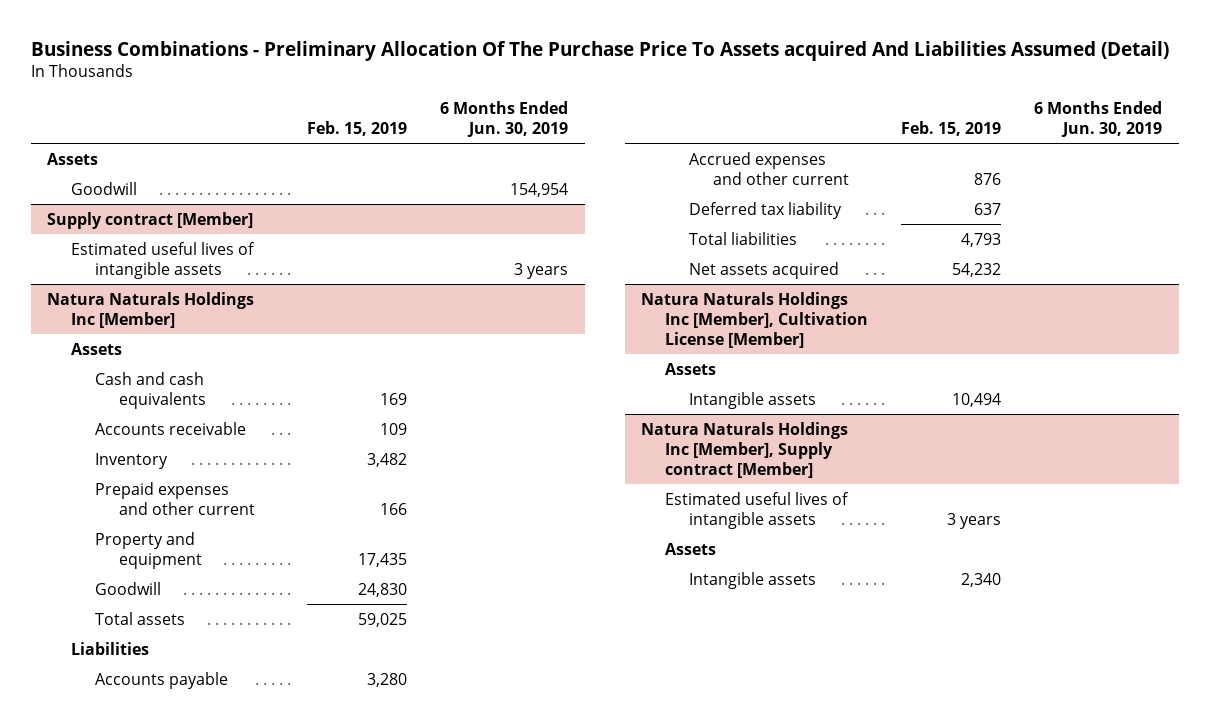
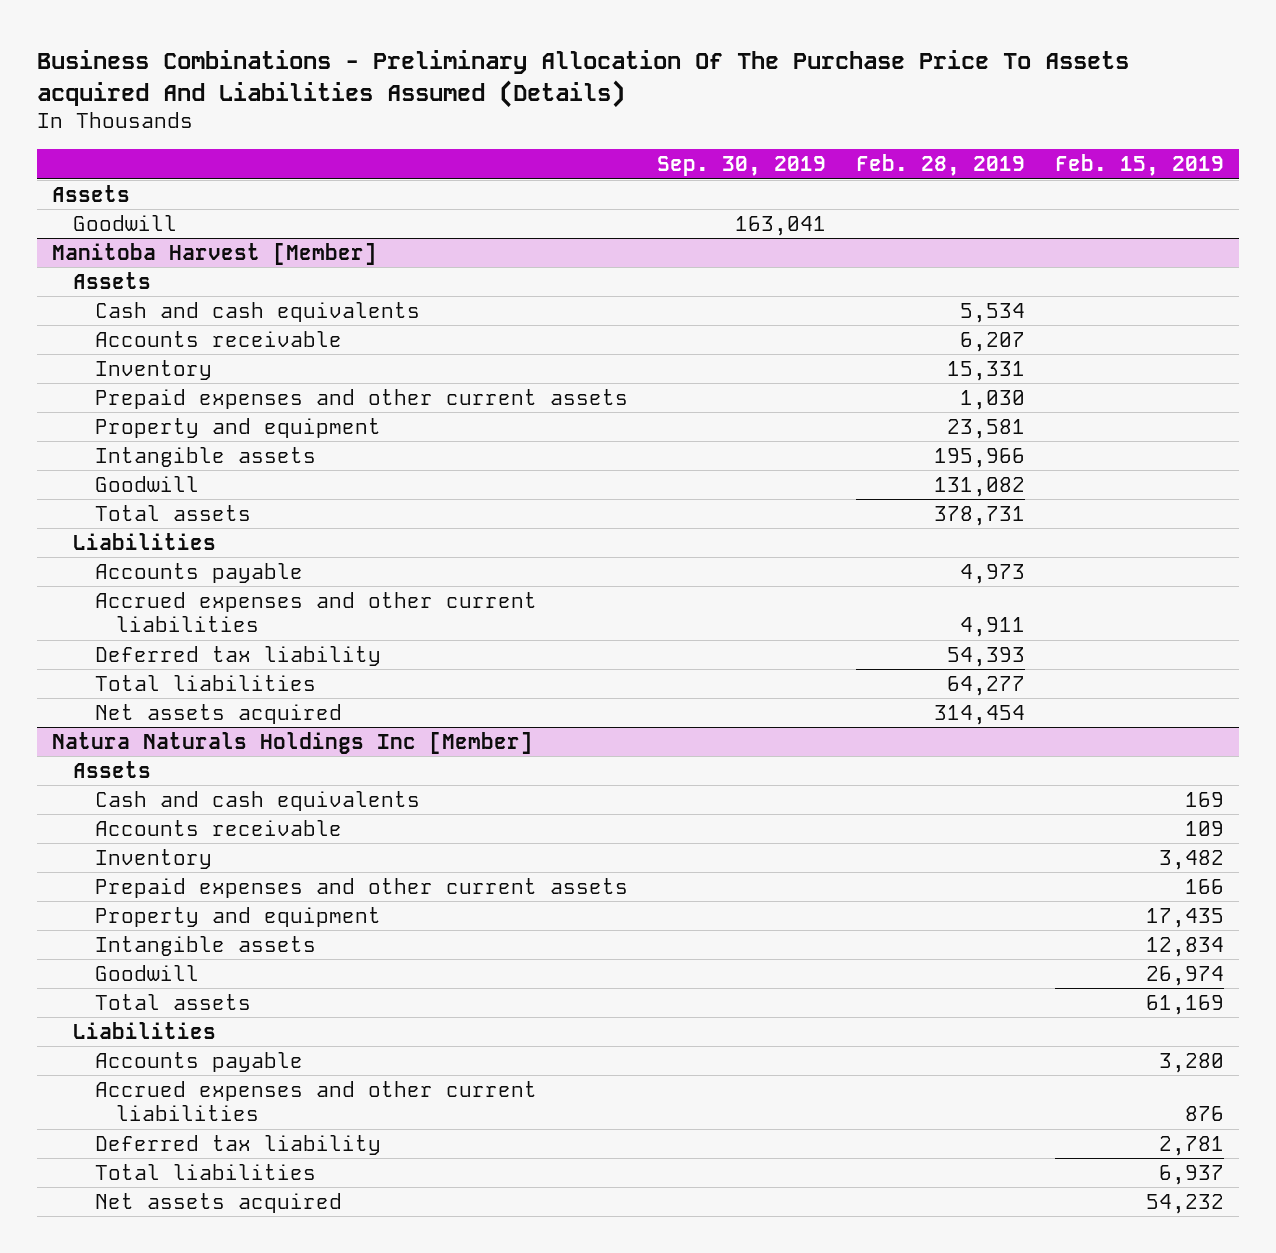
[30,40,1169,61] Business Combinations - Preliminary Allocation Of The Purchase Price To Assets acquired And Liabilities Assumed (Detail) -> [36,49,1129,108] Business Combinations - Preliminary Allocation Of The Purchase Price To Assets acquired And Liabilities Assumed (Details)
[440,100,569,137] 6 Months Ended Jun. 30, 2019 -> none
none -> [657,155,827,176] Sep. 30, 2019
none -> [856,153,1026,176] Feb. 28, 2019
[47,211,254,229] Supply contract [Member] -> none
[71,241,256,279] Estimated useful lives of intangible assets -> none
none -> [51,242,377,265] Manitoba Harvest [Member]
none -> [73,271,152,289] Assets
none -> [94,301,420,322] Cash and cash equivalents
none -> [94,330,342,347] Accounts receivable
none -> [94,359,212,380] Inventory
none -> [94,388,628,409] Prepaid expenses and other current assets
none -> [94,417,381,438] Property and equipment
none -> [94,446,316,467] Intangible assets
none -> [94,475,199,492] Goodwill
none -> [94,504,251,521] Total assets
none -> [73,532,217,550] Liabilities
none -> [94,562,303,583] Accounts payable
none -> [94,591,537,633] Accrued expenses and other current liabilities
none -> [94,645,381,666] Deferred tax liability
none -> [94,674,316,691] Total liabilities
none -> [94,703,342,724] Net assets acquired
[94,481,255,515] Prepaid expenses and other current -> [94,877,628,898] Prepaid expenses and other current assets
none -> [94,935,316,956] Intangible assets
[358,582,408,597] 24,830 -> [1146,965,1225,986] 26,974
[358,612,408,627] 59,025 -> [1146,994,1225,1015] 61,169
[688,151,849,185] Accrued expenses and other current -> [94,1080,537,1122] Accrued expenses and other current liabilities
[974,202,1002,215] 637 -> [1159,1135,1225,1156] 2,781
[961,232,1002,247] 4,793 -> [1159,1164,1225,1185] 6,937
[641,291,869,348] Natura Naturals Holdings Inc [Member], Cultivation License [Member] -> none
[665,362,717,375] Assets -> none
[688,391,816,409] Intangible assets -> none
[641,421,849,478] Natura Naturals Holdings Inc [Member], Supply contract [Member] -> none
[665,491,850,529] Estimated useful lives of intangible assets -> none
[665,542,717,555] Assets -> none
[688,571,816,589] Intangible assets -> none

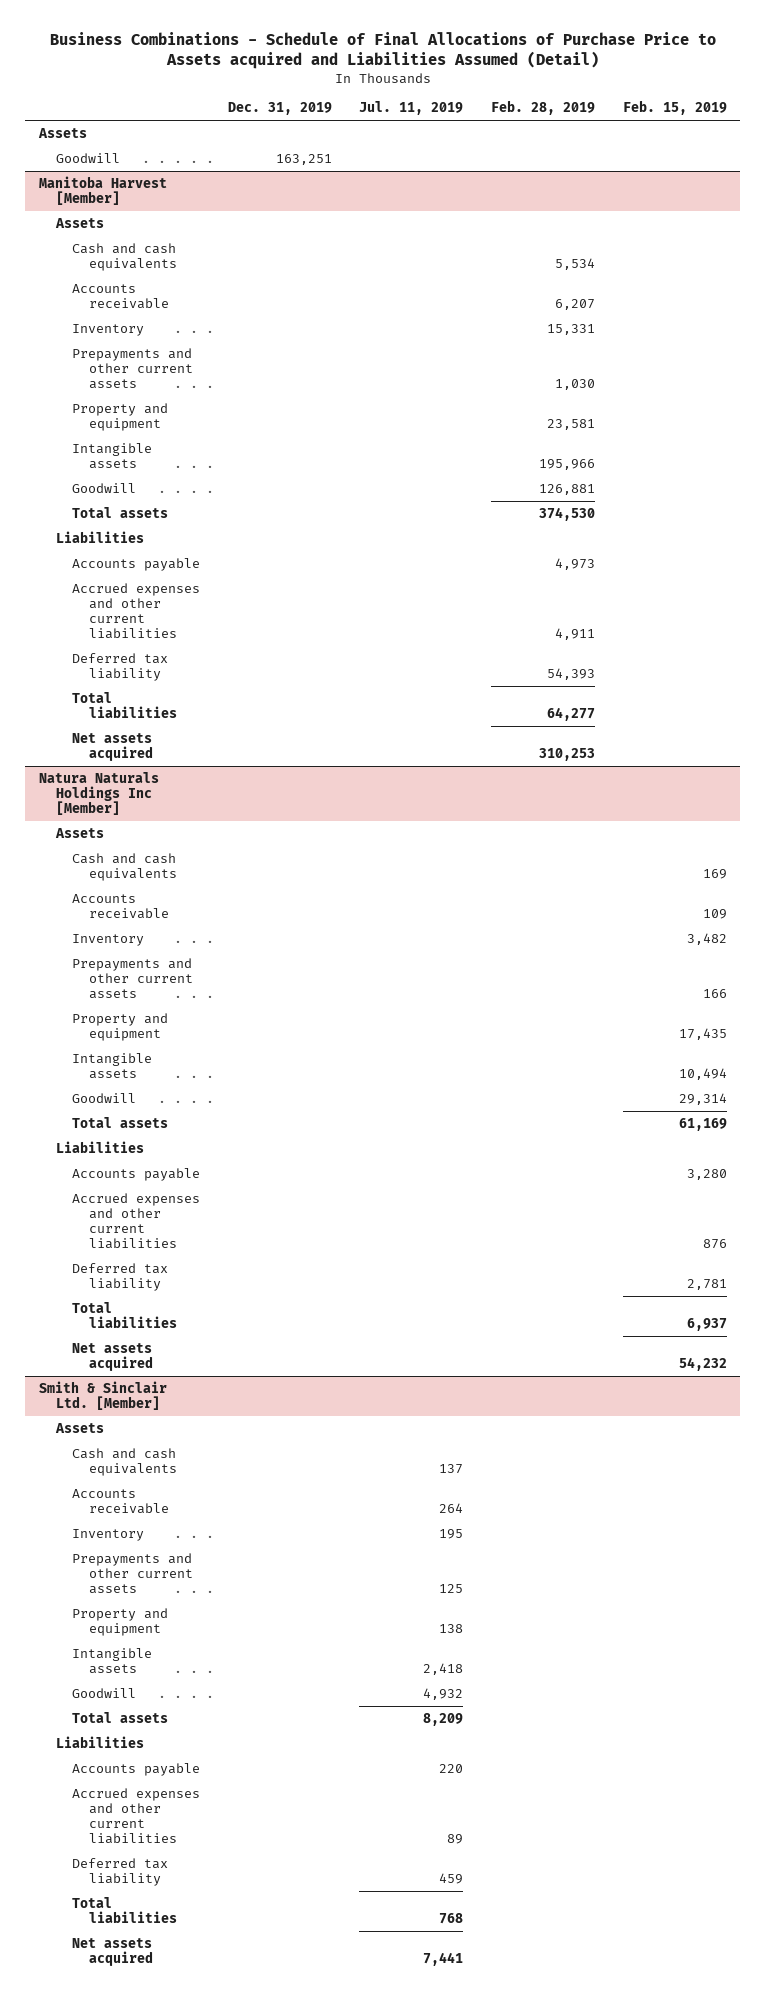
[36,49,1129,108] Business Combinations - Preliminary Allocation Of The Purchase Price To Assets acquired And Liabilities Assumed (Details) -> [49,32,716,70] Business Combinations - Schedule of Final Allocations of Purchase Price to Assets acquired and Liabilities Assumed (Detail)
[657,155,827,176] Sep. 30, 2019 -> none
none -> [227,102,332,116] Dec. 31, 2019
none -> [359,101,464,116] Jul. 11, 2019
[94,388,628,409] Prepaid expenses and other current assets -> [72,347,193,389] Prepayments and other current assets
[934,476,1026,497] 131,082 -> [539,483,596,495] 126,881
[934,505,1026,526] 378,731 -> [539,506,596,521] 374,530
[934,704,1026,725] 314,454 -> [539,747,596,761] 310,253
[94,877,628,898] Prepaid expenses and other current assets -> [72,957,193,999] Prepayments and other current assets
[1146,936,1225,957] 12,834 -> [678,1067,727,1080] 10,494
[1146,965,1225,986] 26,974 -> [678,1092,727,1105] 29,314
none -> [39,1380,168,1410] Smith & Sinclair Ltd. [Member]
none -> [54,1422,104,1433] Assets
none -> [72,1447,177,1476] Cash and cash equivalents
none -> [72,1488,169,1514] Accounts receivable
none -> [72,1528,145,1541] Inventory
none -> [72,1552,193,1594] Prepayments and other current assets
none -> [72,1607,169,1636] Property and equipment
none -> [72,1647,153,1674] Intangible assets
none -> [72,1687,137,1698] Goodwill
none -> [72,1711,169,1723] Total assets
none -> [55,1735,144,1748] Liabilities
none -> [72,1762,201,1776] Accounts payable
none -> [72,1787,201,1845] Accrued expenses and other current liabilities
none -> [72,1857,169,1886] Deferred tax liability
none -> [72,1896,177,1923] Total liabilities
none -> [72,1937,153,1966] Net assets acquired

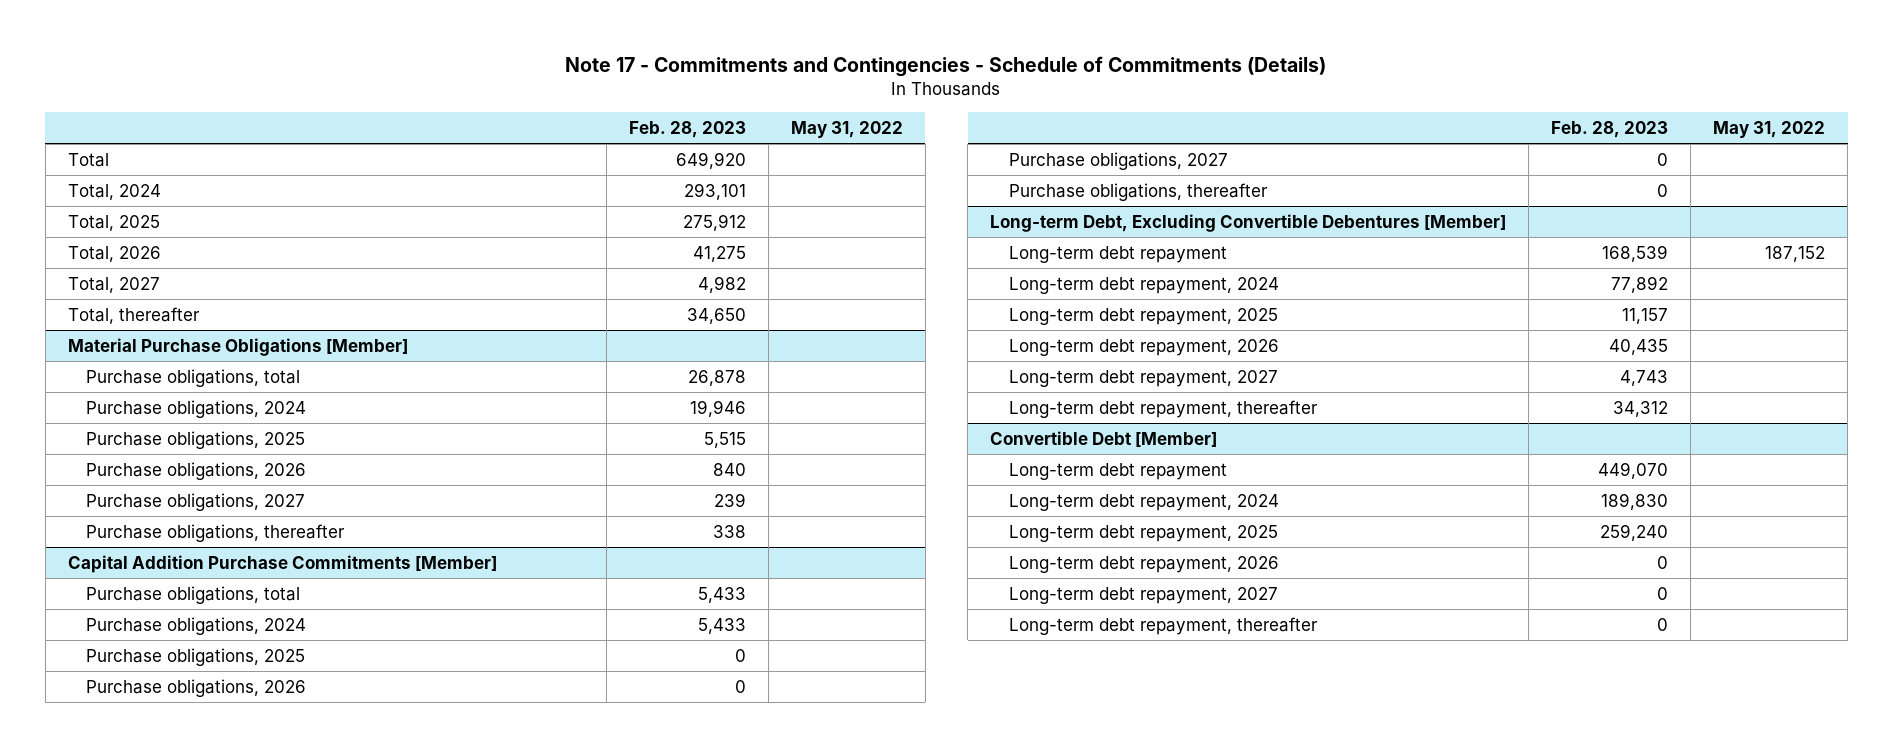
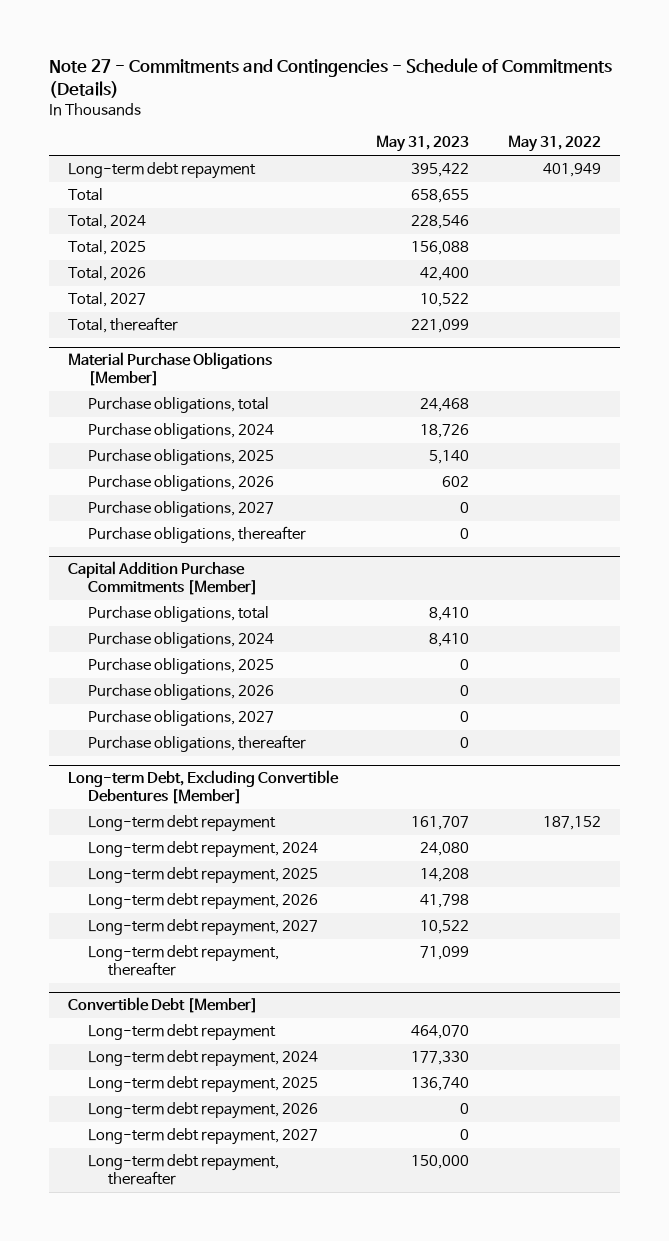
[565,55,1327,77] Note 17 - Commitments and Contingencies - Schedule of Commitments (Details) -> [48,57,612,98] Note 27 - Commitments and Contingencies - Schedule of Commitments (Details)
[628,120,746,138] Feb. 28, 2023 -> none
none -> [376,135,470,153] May 31, 2023
none -> [67,162,256,180] Long-term debt repayment

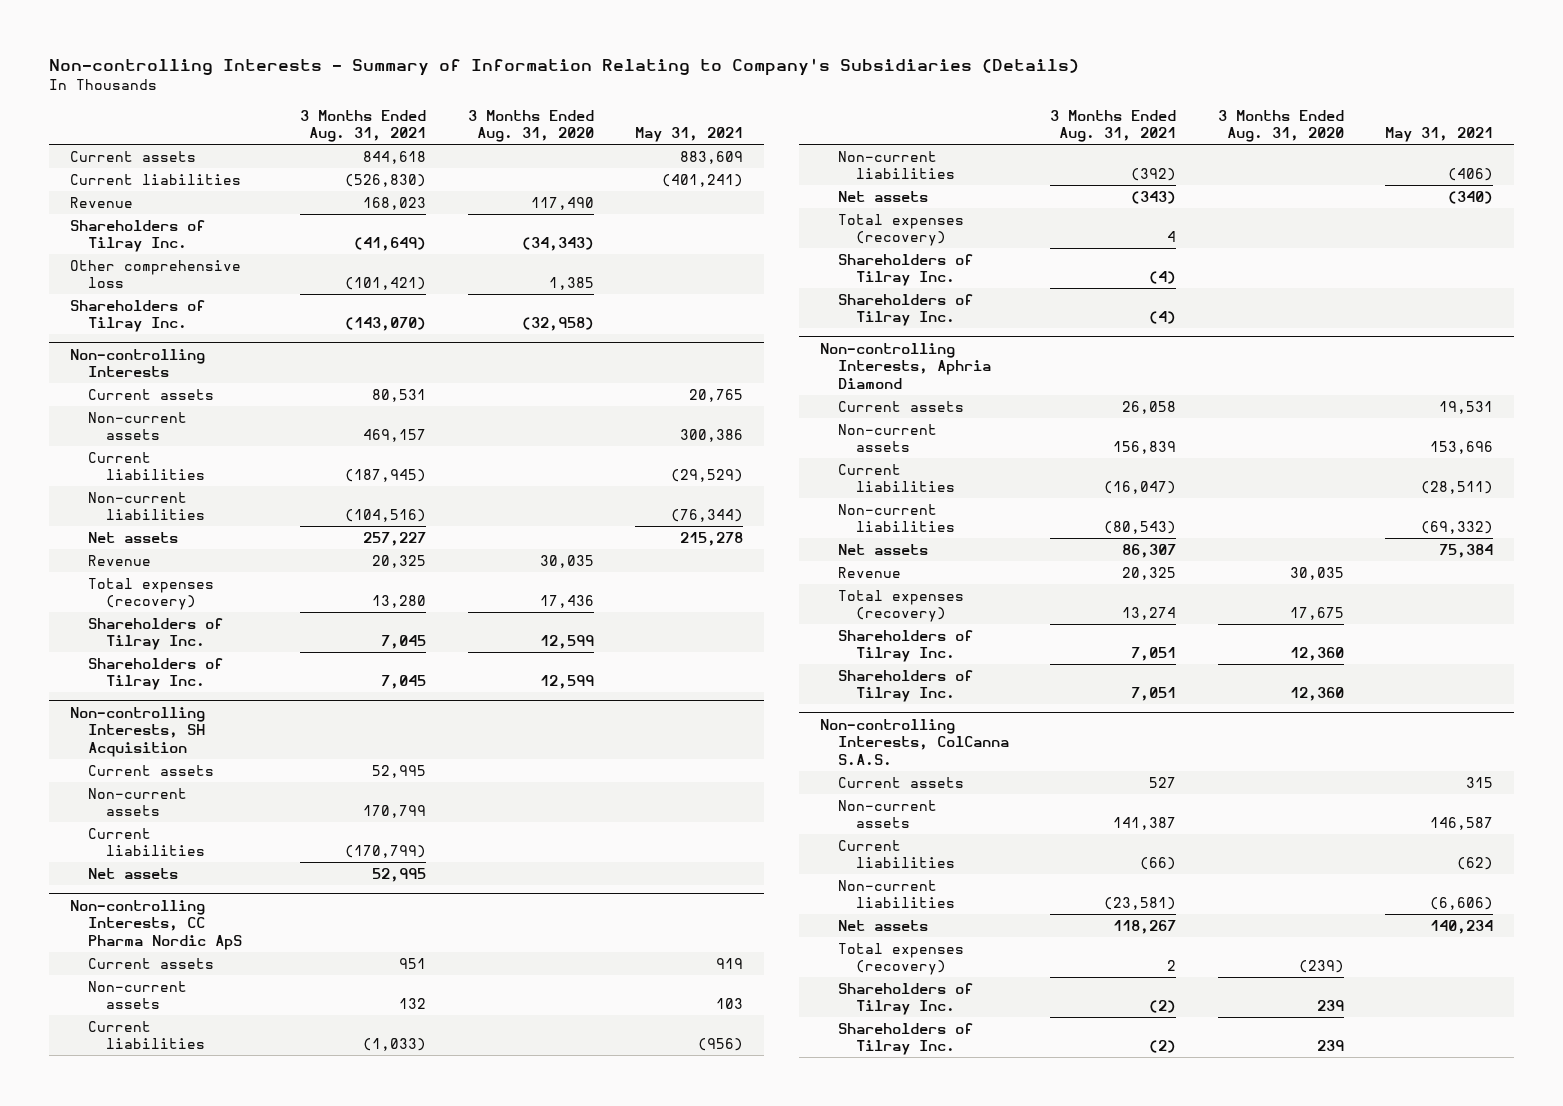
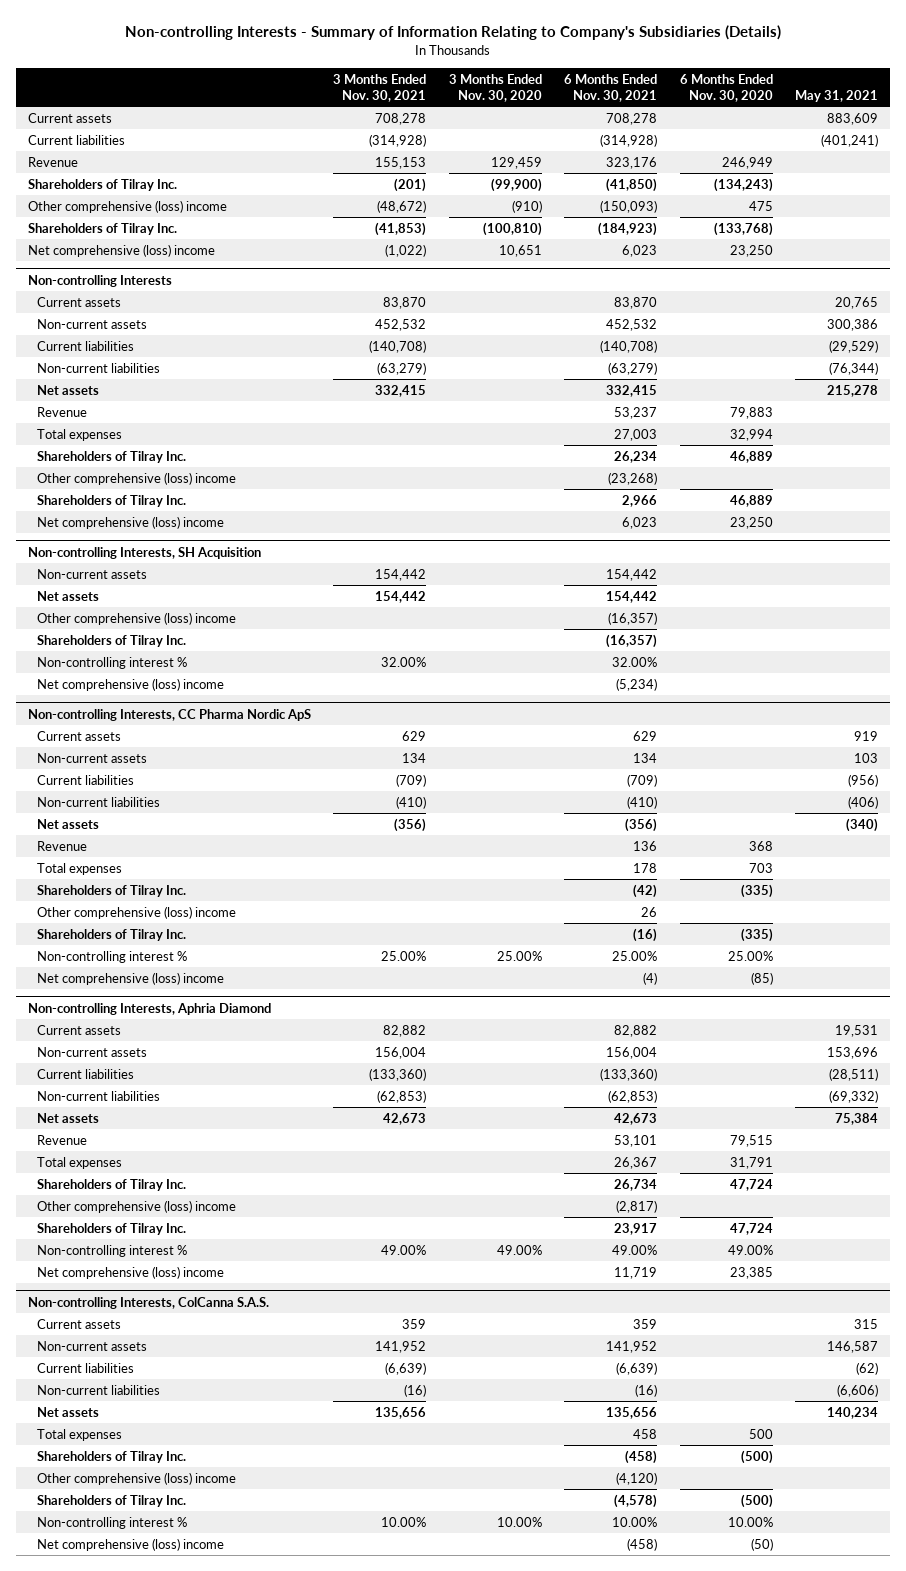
[300,109,427,143] 3 Months Ended Aug. 31, 2021 -> none
[467,109,594,143] 3 Months Ended Aug. 31, 2020 -> none
none -> [333,74,427,102] 3 Months Ended Nov. 30, 2021
none -> [448,74,542,102] 3 Months Ended Nov. 30, 2020
none -> [564,74,658,102] 6 Months Ended Nov. 30, 2021
none -> [679,74,773,102] 6 Months Ended Nov. 30, 2020
[69,259,241,289] Other comprehensive loss -> [27,199,227,213] Other comprehensive (loss) income
none -> [27,243,215,257] Net comprehensive (loss) income
[88,577,215,611] Total expenses (recovery) -> [37,428,123,441] Total expenses
none -> [37,471,237,485] Other comprehensive (loss) income
none -> [37,515,225,529] Net comprehensive (loss) income
[88,764,215,776] Current assets -> none
[88,827,206,857] Current liabilities -> none
none -> [37,611,237,625] Other comprehensive (loss) income
none -> [37,634,187,647] Shareholders of Tilray Inc.
none -> [37,656,188,669] Non-controlling interest %
none -> [37,677,225,691] Net comprehensive (loss) income
none -> [37,840,88,851] Revenue
[838,213,965,247] Total expenses (recovery) -> [37,862,123,875] Total expenses
none -> [37,905,237,919] Other comprehensive (loss) income
none -> [37,950,188,963] Non-controlling interest %
none -> [37,971,225,985] Net comprehensive (loss) income
[838,589,965,623] Total expenses (recovery) -> [37,1156,123,1169] Total expenses
none -> [37,1199,237,1213] Other comprehensive (loss) income
none -> [37,1244,188,1257] Non-controlling interest %
none -> [37,1265,225,1279] Net comprehensive (loss) income
[838,942,965,976] Total expenses (recovery) -> [37,1428,123,1441] Total expenses
none -> [37,1471,237,1485] Other comprehensive (loss) income
none -> [37,1516,188,1529] Non-controlling interest %
none -> [37,1537,225,1551] Net comprehensive (loss) income

